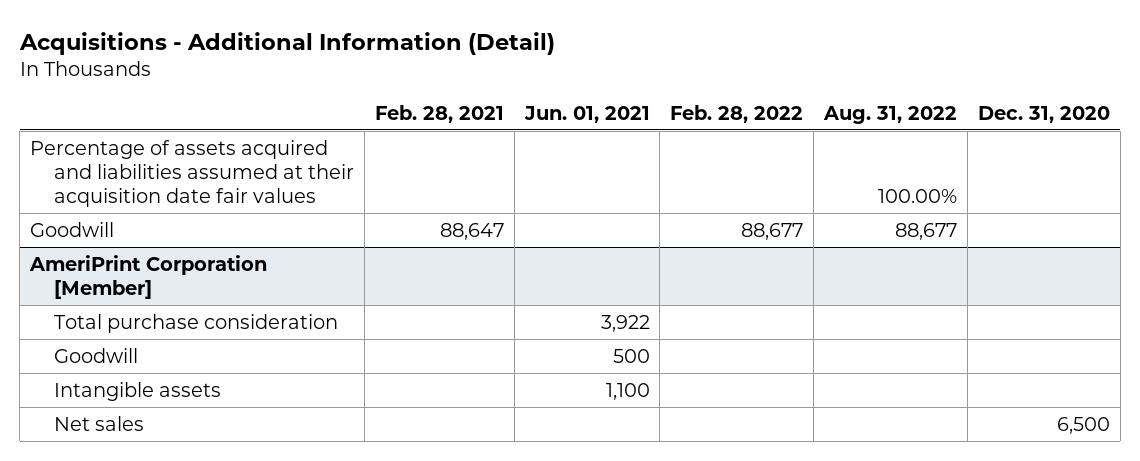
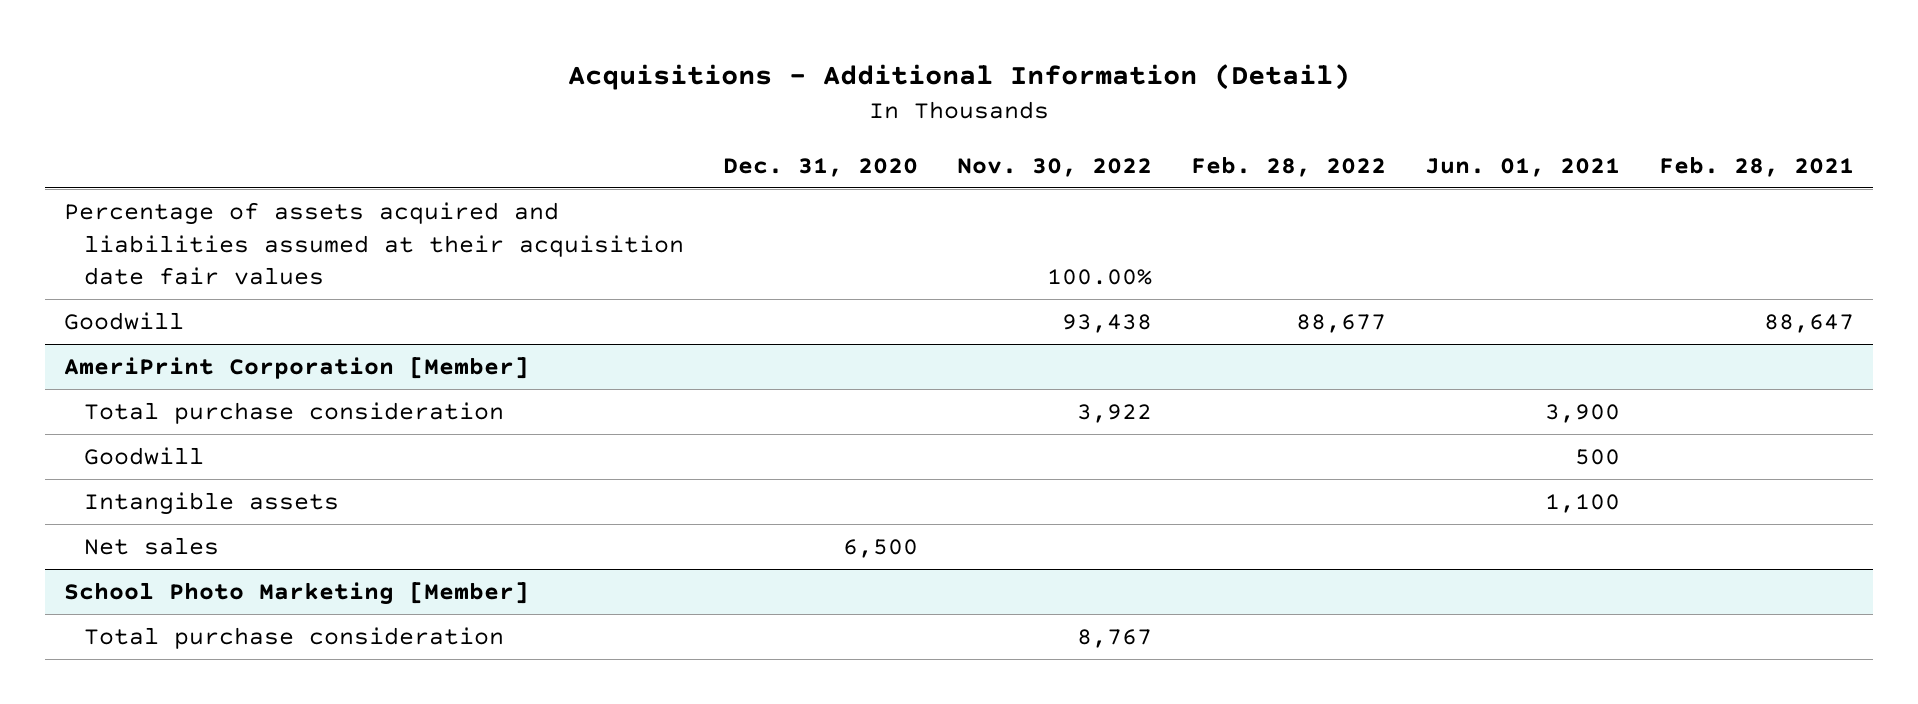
[822,105,957,124] Aug. 31, 2022 -> none
none -> [956,157,1152,177] Nov. 30, 2022
[600,314,650,332] 3,922 -> [1544,403,1620,423] 3,900
none -> [64,581,530,605] School Photo Marketing [Member]
none -> [84,626,505,649] Total purchase consideration

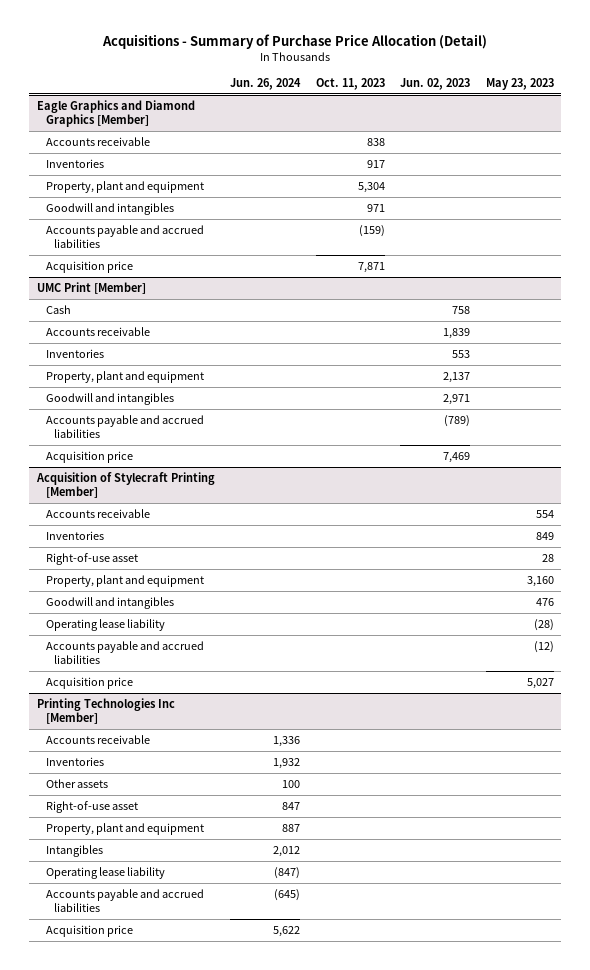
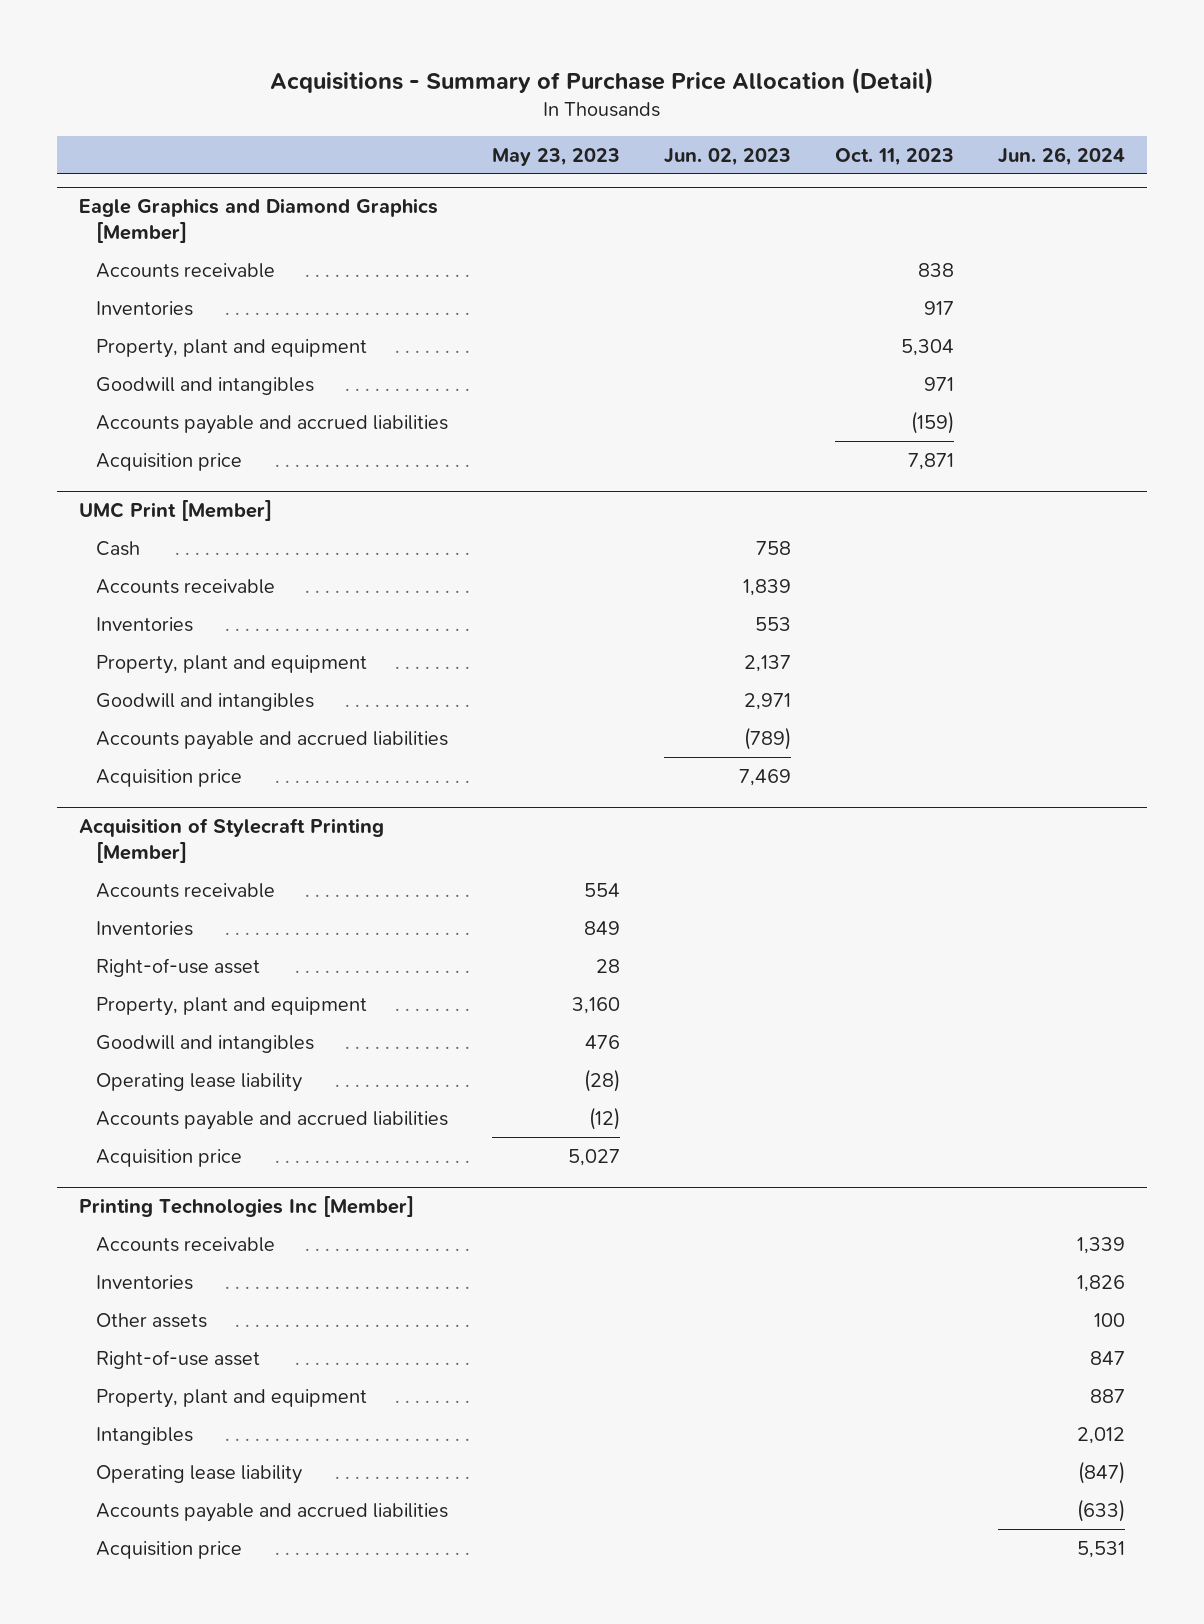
[273,735,301,747] 1,336 -> [1077,1236,1126,1254] 1,339
[273,757,301,769] 1,932 -> [1077,1274,1126,1292] 1,826
[274,888,301,901] (645) -> [1077,1498,1126,1522] (633)
[273,925,301,937] 5,622 -> [1077,1540,1126,1558] 5,531

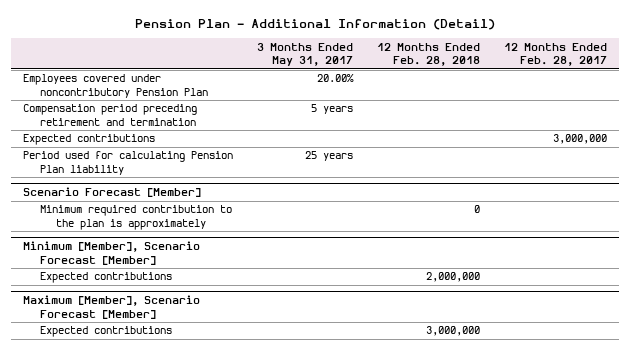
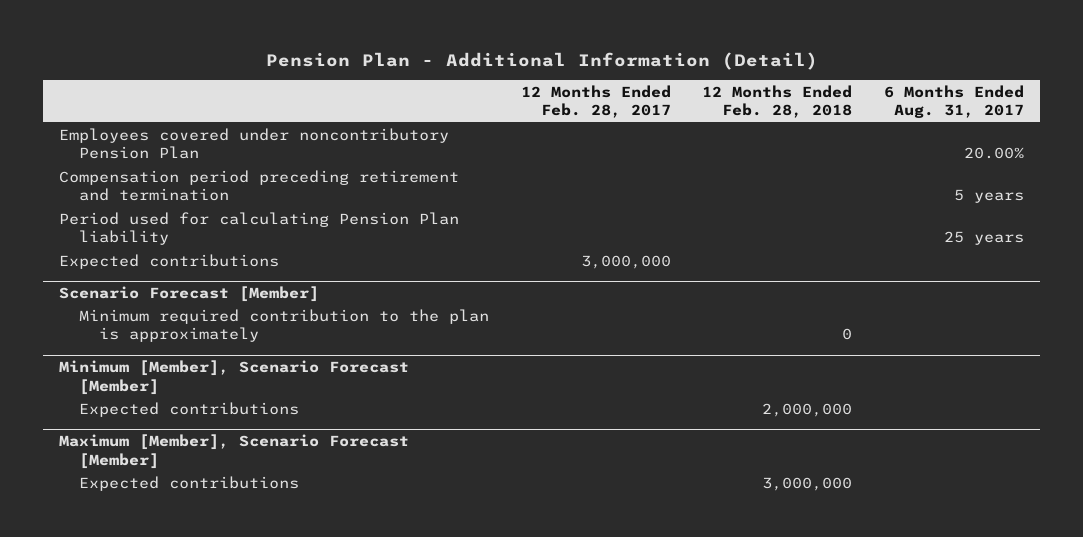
[257,42,354,67] 3 Months Ended May 31, 2017 -> none
none -> [884,84,1025,119] 6 Months Ended Aug. 31, 2017
[23,134,156,146] Expected contributions -> [58,253,279,269] Expected contributions

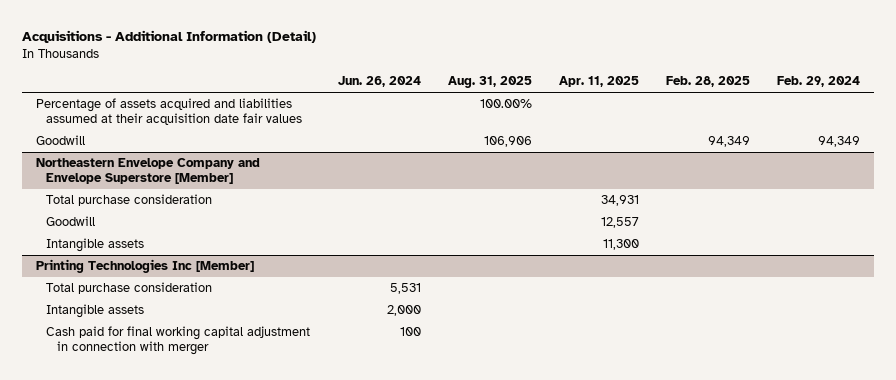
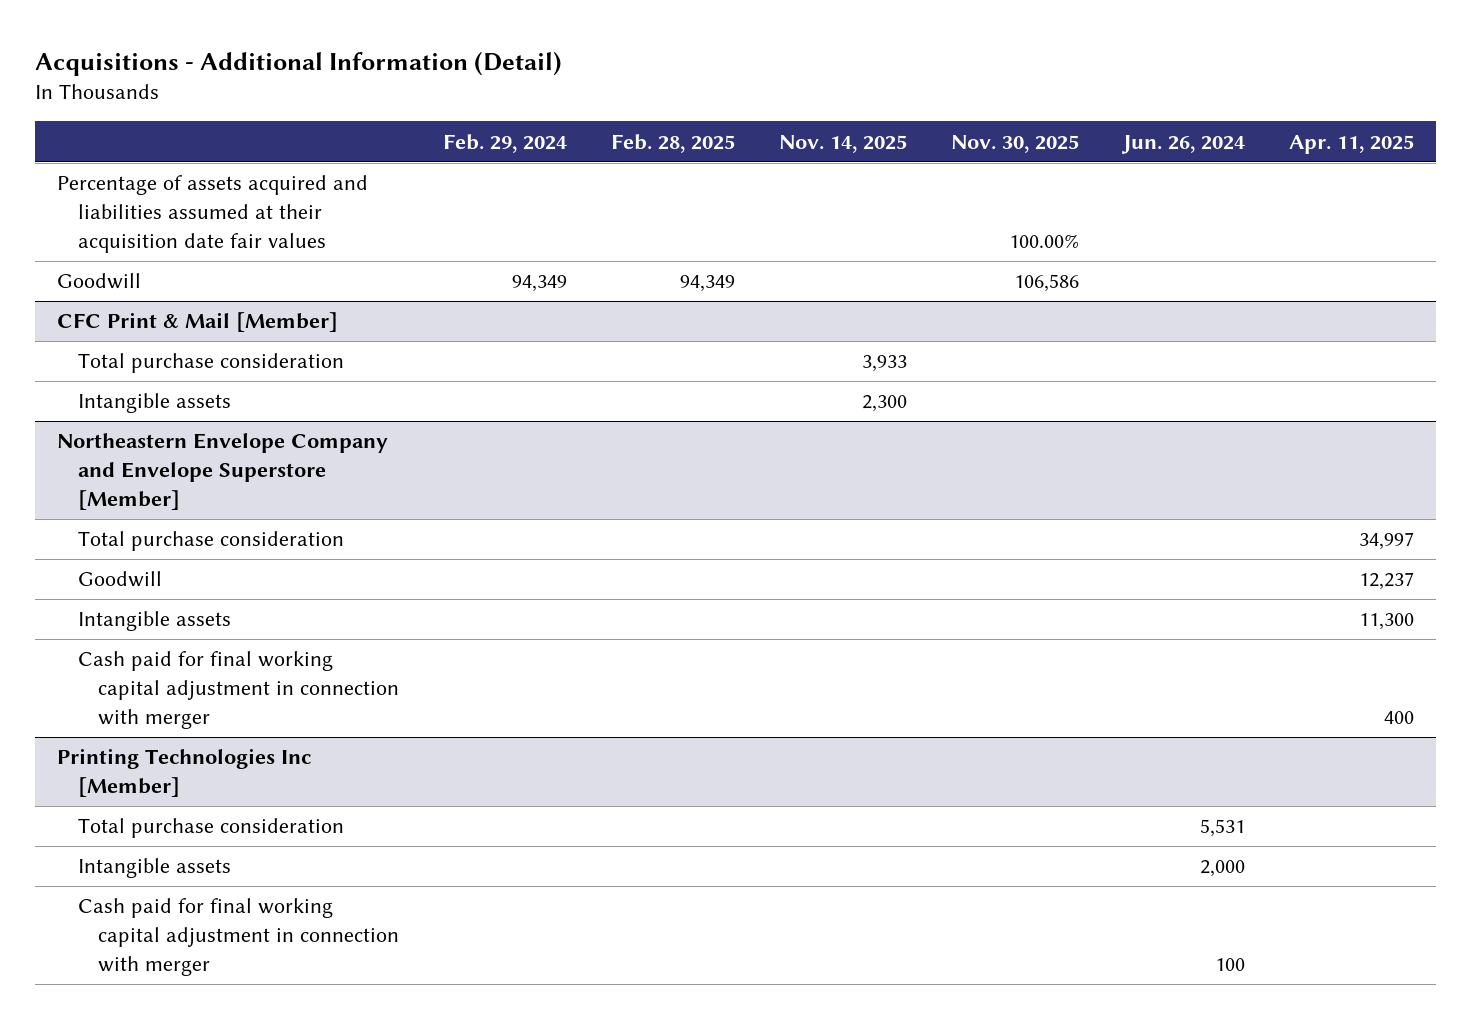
[447,76,532,89] Aug. 31, 2025 -> none
none -> [779,134,908,153] Nov. 14, 2025
none -> [951,134,1080,153] Nov. 30, 2025
none -> [57,312,339,333] CFC Print & Mail [Member]
none -> [77,353,344,374] Total purchase consideration
none -> [77,393,231,414] Intangible assets
[600,195,639,207] 34,931 -> [1359,532,1415,551] 34,997
[600,217,639,229] 12,557 -> [1359,572,1415,591] 12,237
none -> [77,651,399,729] Cash paid for final working capital adjustment in connection with merger

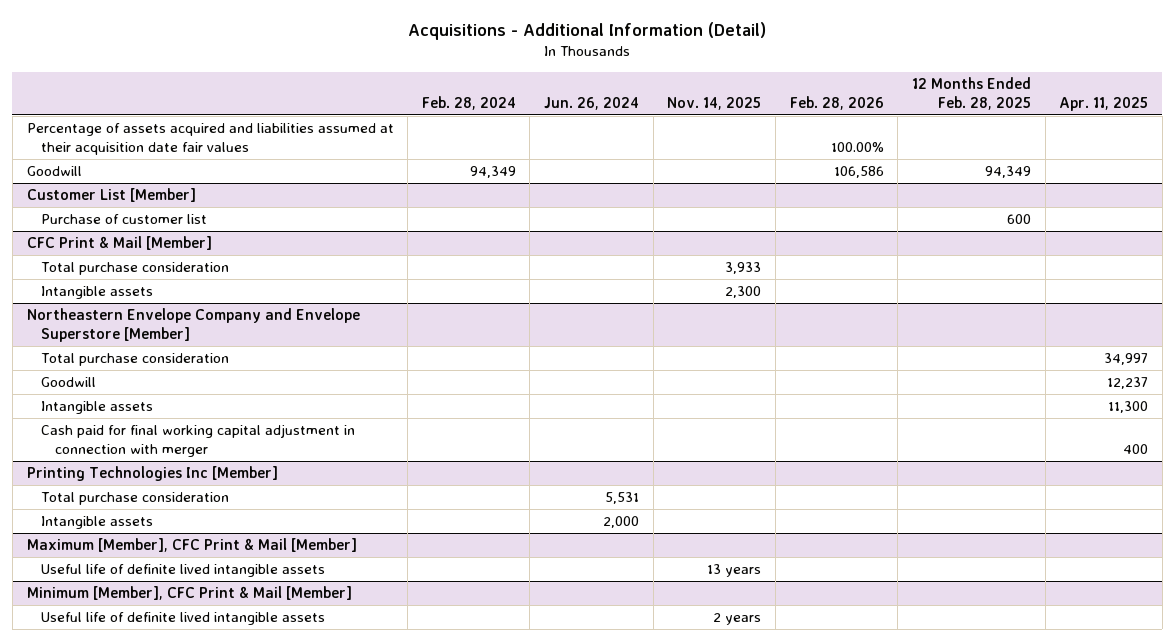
[442,133,567,153] Feb. 29, 2024 -> none
[610,133,735,153] Feb. 28, 2025 -> none
[951,134,1080,153] Nov. 30, 2025 -> none
none -> [421,95,516,110] Feb. 28, 2024
none -> [789,95,884,110] Feb. 28, 2026
none -> [911,76,1031,110] 12 Months Ended Feb. 28, 2025
none -> [26,188,196,203] Customer List [Member]
none -> [40,214,207,225] Purchase of customer list
[77,898,399,976] Cash paid for final working capital adjustment in connection with merger -> none
none -> [26,538,357,553] Maximum [Member], CFC Print & Mail [Member]
none -> [40,564,325,578] Useful life of definite lived intangible assets
none -> [26,586,352,601] Minimum [Member], CFC Print & Mail [Member]
none -> [40,612,325,626] Useful life of definite lived intangible assets

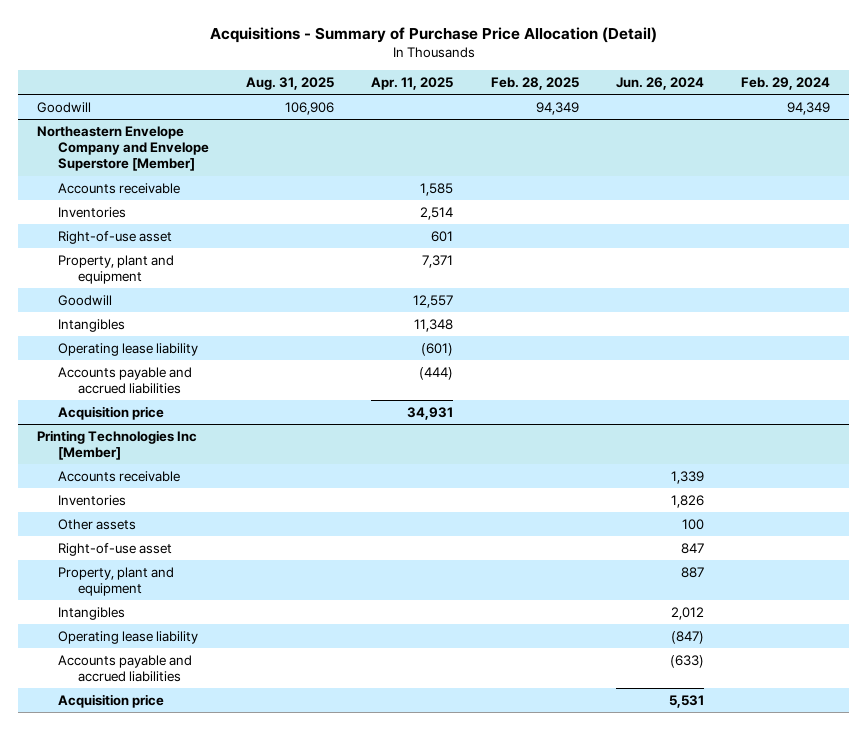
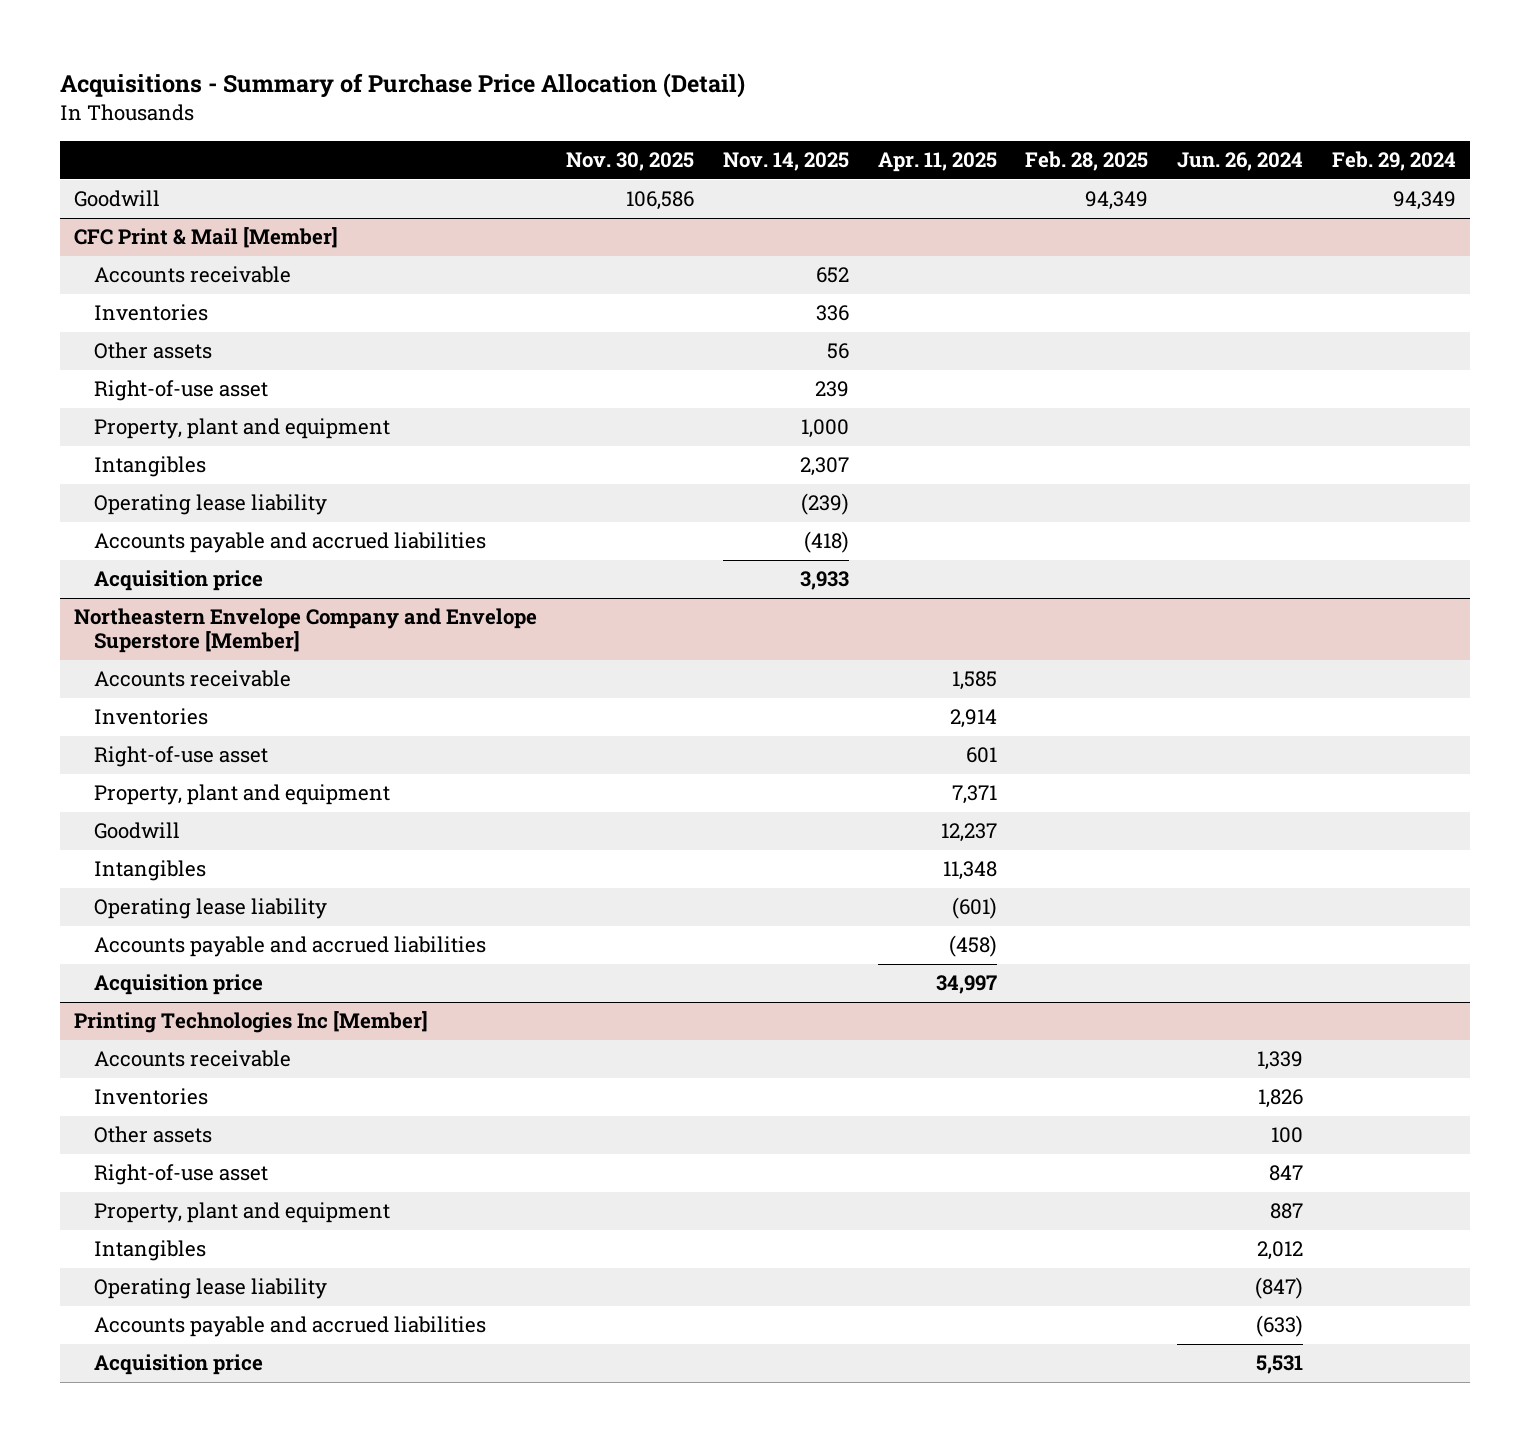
[245,76,334,90] Aug. 31, 2025 -> none
none -> [566,152,695,172] Nov. 30, 2025
none -> [722,152,849,172] Nov. 14, 2025
none -> [74,227,339,249] CFC Print & Mail [Member]
none -> [93,266,291,284] Accounts receivable
none -> [93,304,208,322] Inventories
none -> [93,342,212,360] Other assets
none -> [93,380,268,402] Right-of-use asset
none -> [93,418,390,440] Property, plant and equipment
none -> [93,456,206,478] Intangibles
none -> [93,494,327,516] Operating lease liability
none -> [93,532,486,554] Accounts payable and accrued liabilities
none -> [93,570,263,592] Acquisition price
[420,206,454,220] 2,514 -> [949,709,997,729] 2,914
[413,294,454,308] 12,557 -> [940,823,997,843] 12,237
[419,366,454,380] (444) -> [948,935,997,958] (458)
[407,406,454,420] 34,931 -> [935,975,997,995] 34,997

